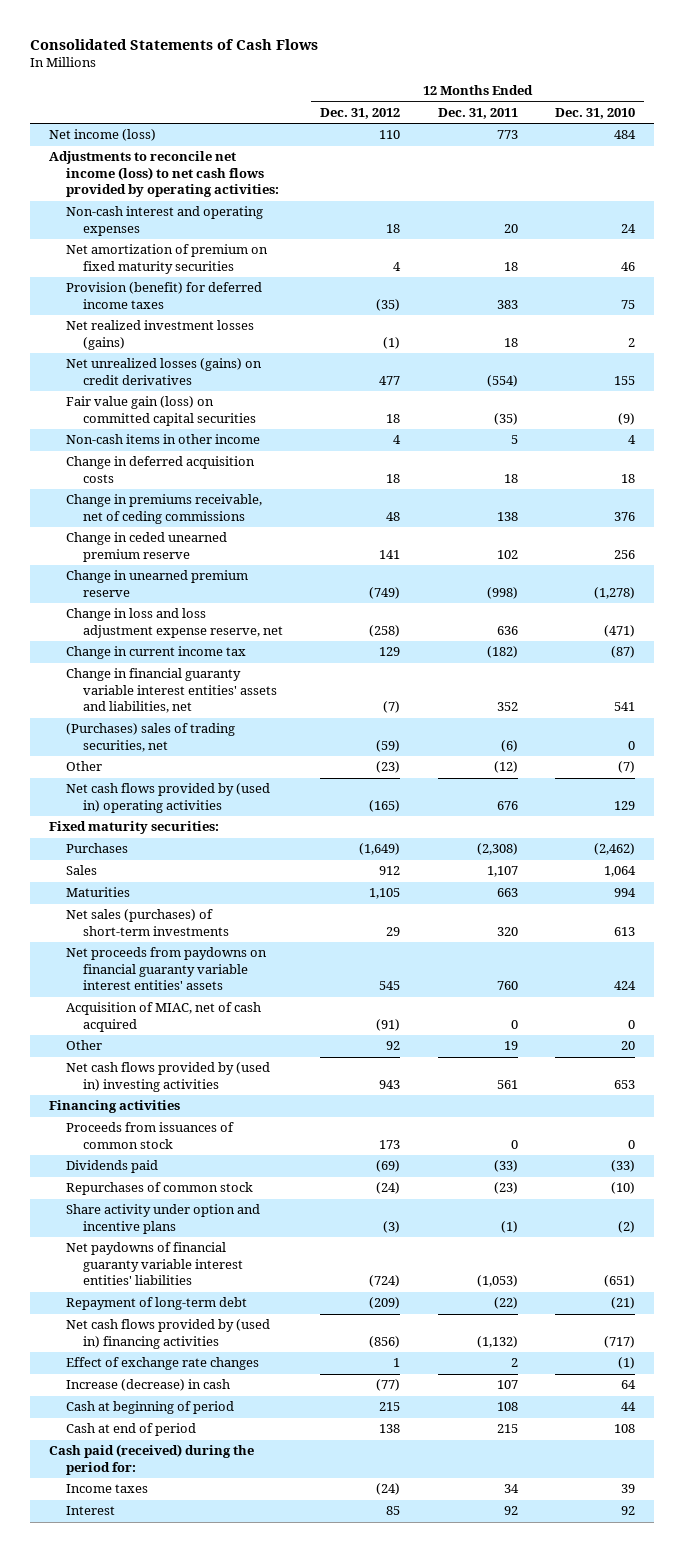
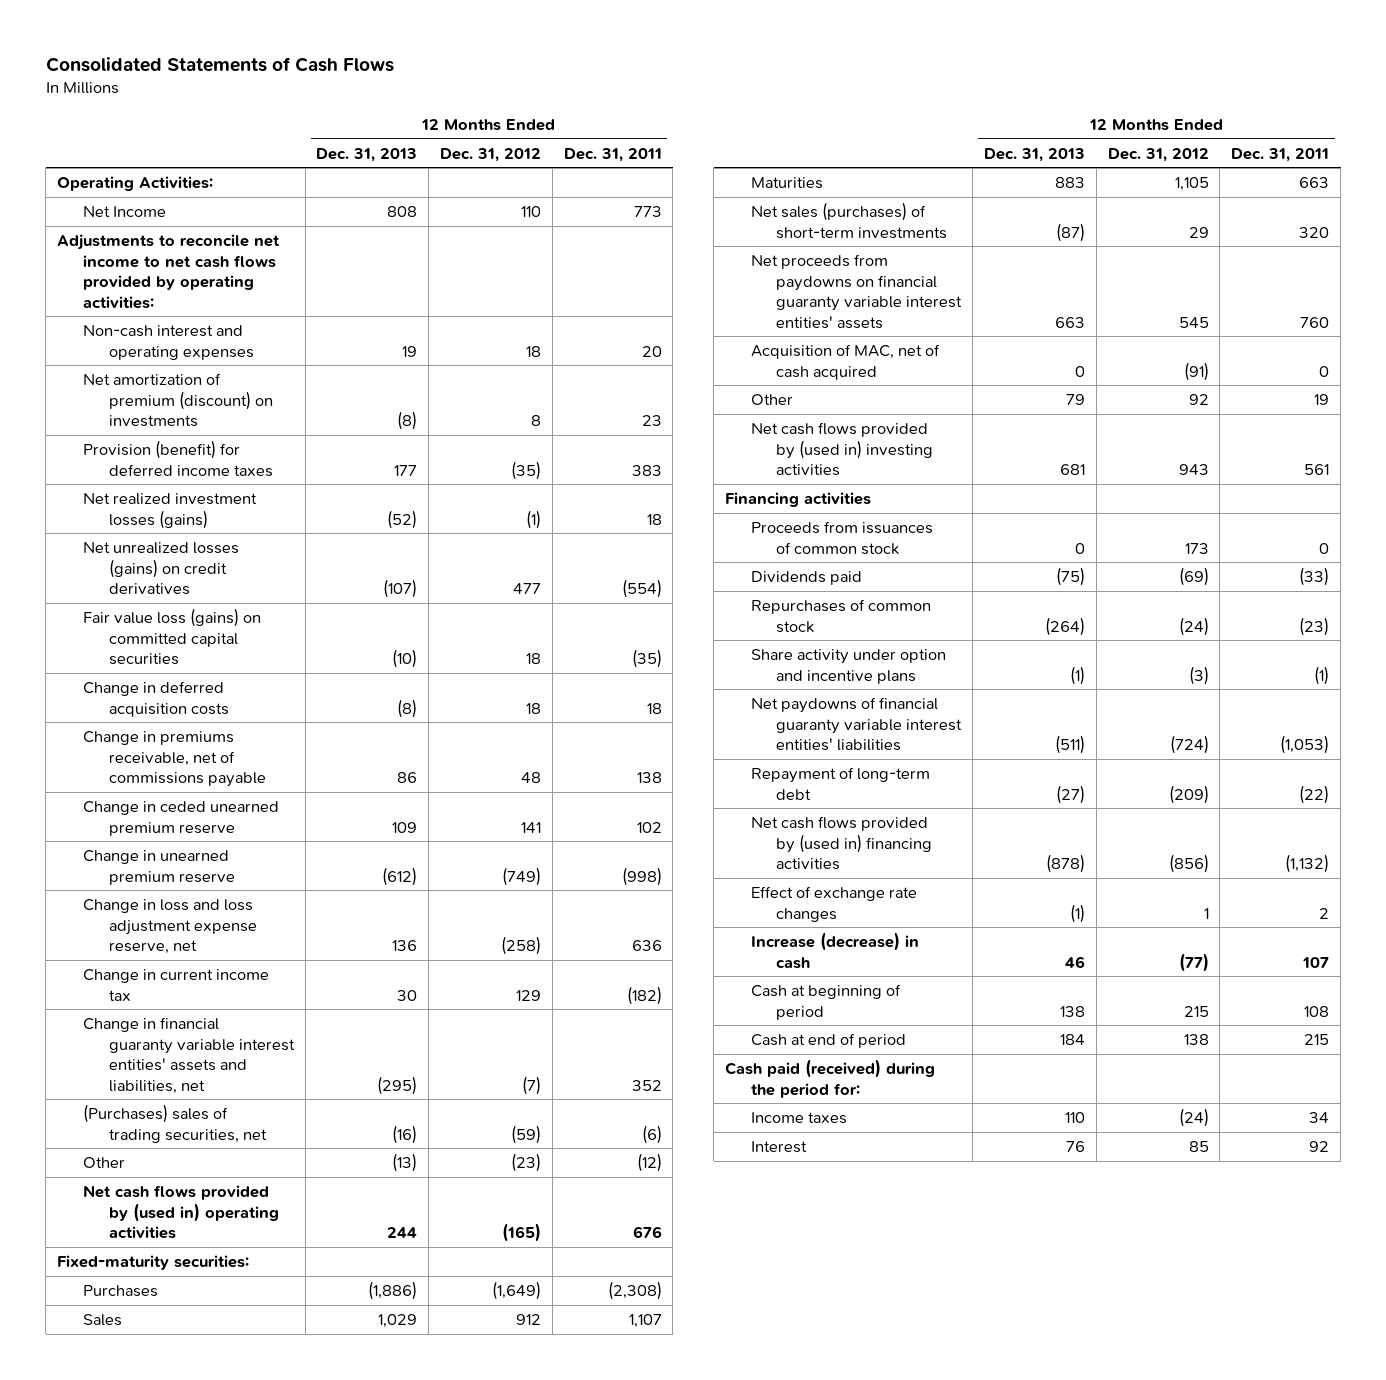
[554,107,635,119] Dec. 31, 2010 -> none
none -> [316,147,418,162] Dec. 31, 2013
none -> [57,176,214,192] Operating Activities:
[48,129,156,142] Net income (loss) -> [82,206,166,218] Net Income
[48,151,279,198] Adjustments to reconcile net income (loss) to net cash flows provided by operating activities: -> [57,234,281,309] Adjustments to reconcile net income to net cash flows provided by operating activities:
[65,244,268,274] Net amortization of premium on fixed maturity securities -> [82,373,273,428] Net amortization of premium (discount) on investments
[393,261,402,271] 4 -> [530,415,541,427] 8
[503,261,518,271] 18 -> [641,415,662,427] 23
[65,434,260,445] Non-cash items in other income -> none
[65,396,257,426] Fair value gain (loss) on committed capital securities -> [82,608,261,666] Fair value loss (gains) on committed capital securities
[65,494,262,524] Change in premiums receivable, net of ceding commissions -> [82,731,266,788] Change in premiums receivable, net of commissions payable
[48,821,219,835] Fixed maturity securities: -> [57,1255,250,1271] Fixed-maturity securities:
[65,1002,261,1032] Acquisition of MIAC, net of cash acquired -> [750,344,940,380] Acquisition of MAC, net of cash acquired

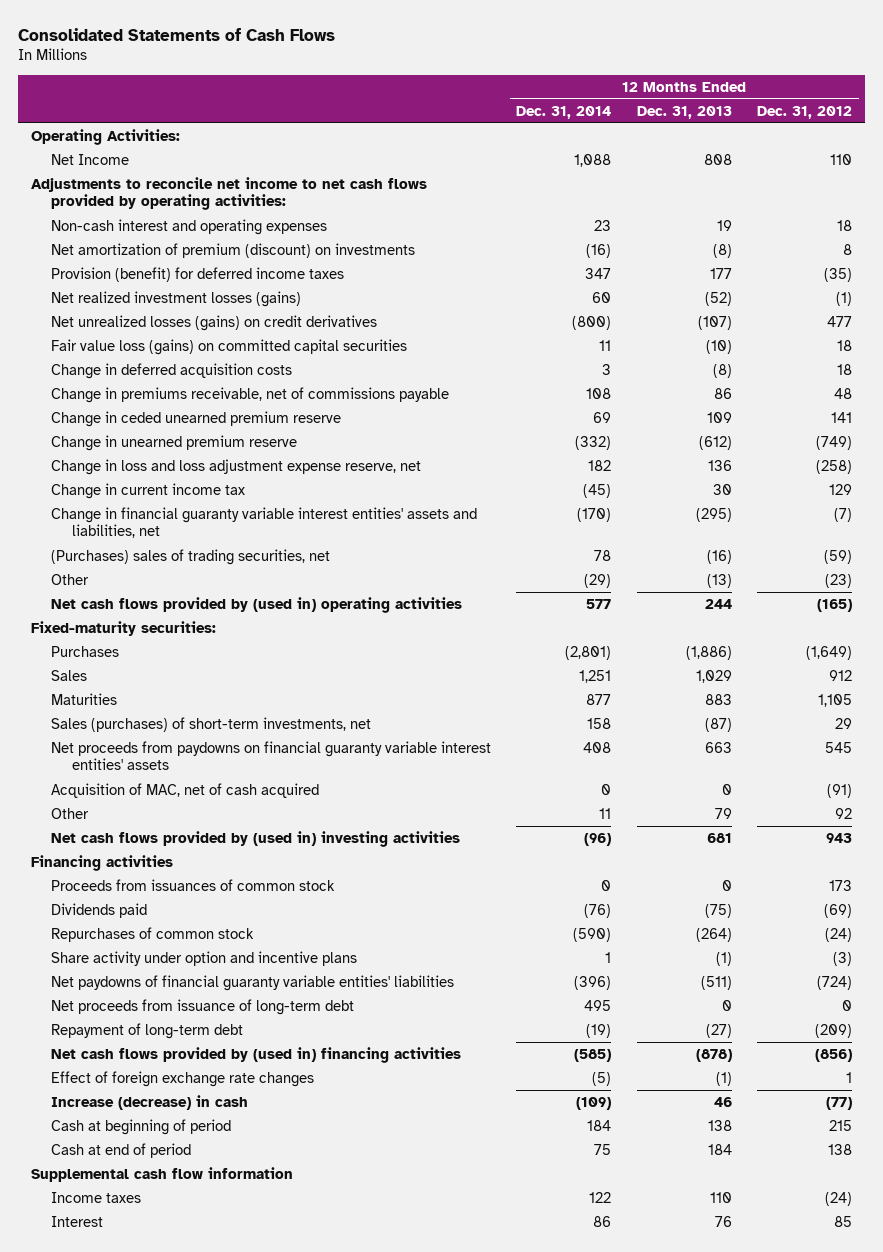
[563,147,662,162] Dec. 31, 2011 -> none
none -> [516,105,612,119] Dec. 31, 2014
[750,202,948,239] Net sales (purchases) of short-term investments -> [51,716,372,732] Sales (purchases) of short-term investments, net
[750,697,963,752] Net paydowns of financial guaranty variable interest entities' liabilities -> [51,974,455,991] Net paydowns of financial guaranty variable entities' liabilities
none -> [51,998,355,1015] Net proceeds from issuance of long-term debt
[750,886,917,922] Effect of exchange rate changes -> [51,1070,315,1087] Effect of foreign exchange rate changes
[724,1059,935,1098] Cash paid (received) during the period for: -> none
none -> [30,1166,293,1182] Supplemental cash flow information

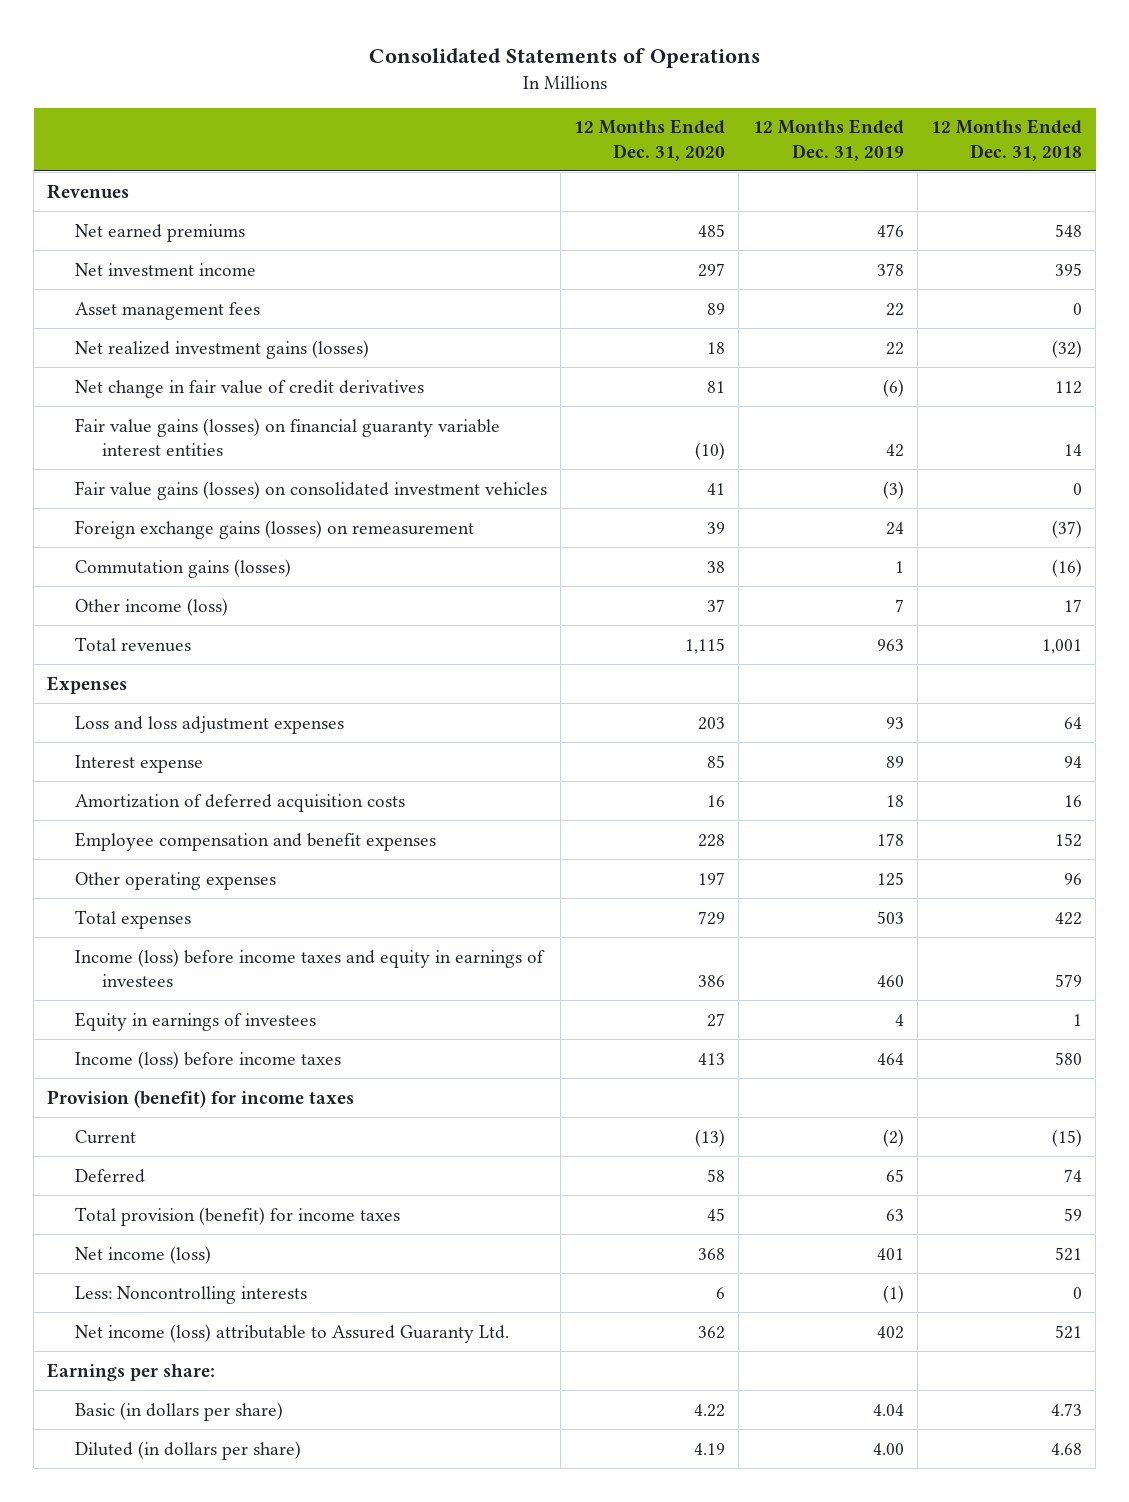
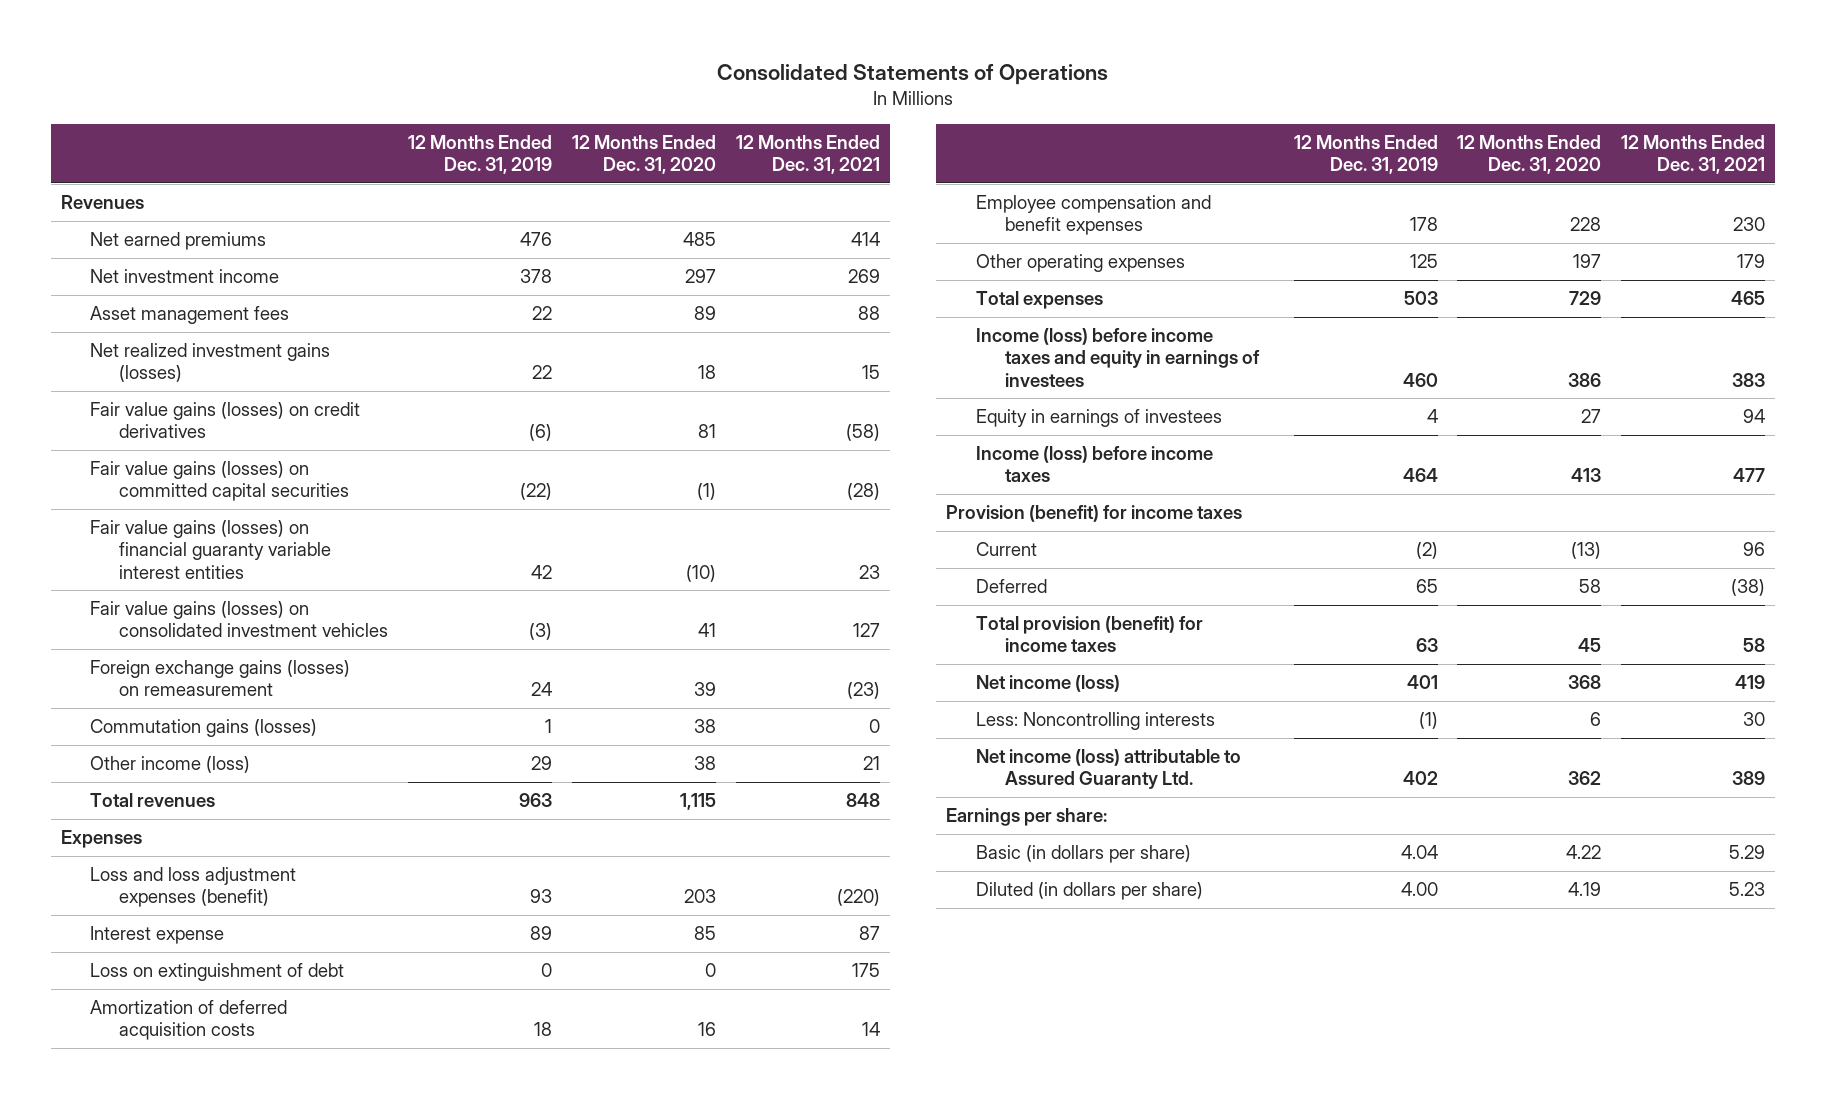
[930,119,1082,161] 12 Months Ended Dec. 31, 2018 -> none
none -> [735,135,880,175] 12 Months Ended Dec. 31, 2021
[74,379,424,398] Net change in fair value of credit derivatives -> [90,402,361,439] Fair value gains (losses) on credit derivatives
none -> [90,461,350,502] Fair value gains (losses) on committed capital securities
[707,598,726,612] 37 -> [693,756,716,771] 38
[894,598,904,612] 7 -> [531,756,553,771] 29
[74,715,344,734] Loss and loss adjustment expenses -> [90,867,297,908] Loss and loss adjustment expenses (benefit)
none -> [90,963,345,982] Loss on extinguishment of debt

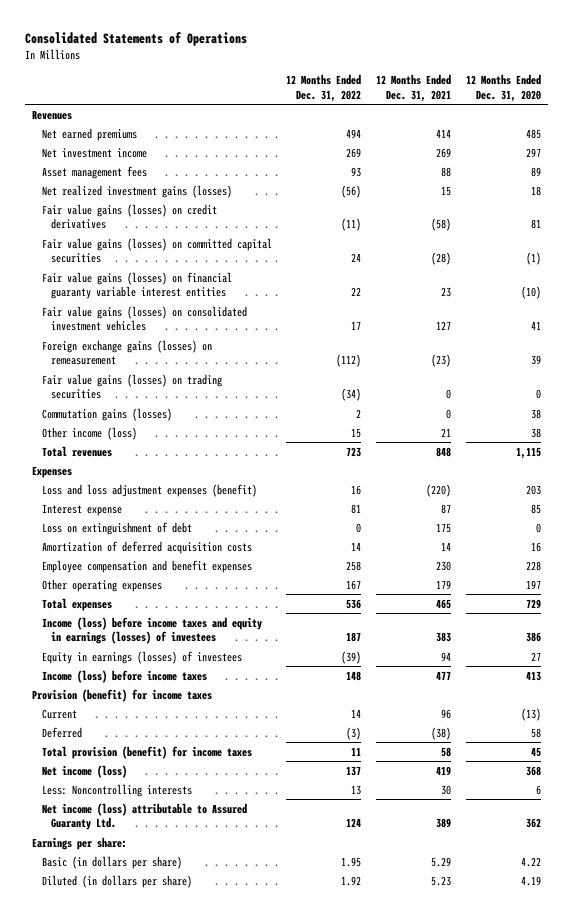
[408,135,553,175] 12 Months Ended Dec. 31, 2019 -> none
none -> [286,74,362,102] 12 Months Ended Dec. 31, 2022
none -> [41,373,222,400] Fair value gains (losses) on trading securities
[975,328,1260,387] Income (loss) before income taxes and equity in earnings of investees -> [41,616,262,645] Income (loss) before income taxes and equity in earnings (losses) of investees
[975,409,1222,428] Equity in earnings of investees -> [41,650,242,664] Equity in earnings (losses) of investees

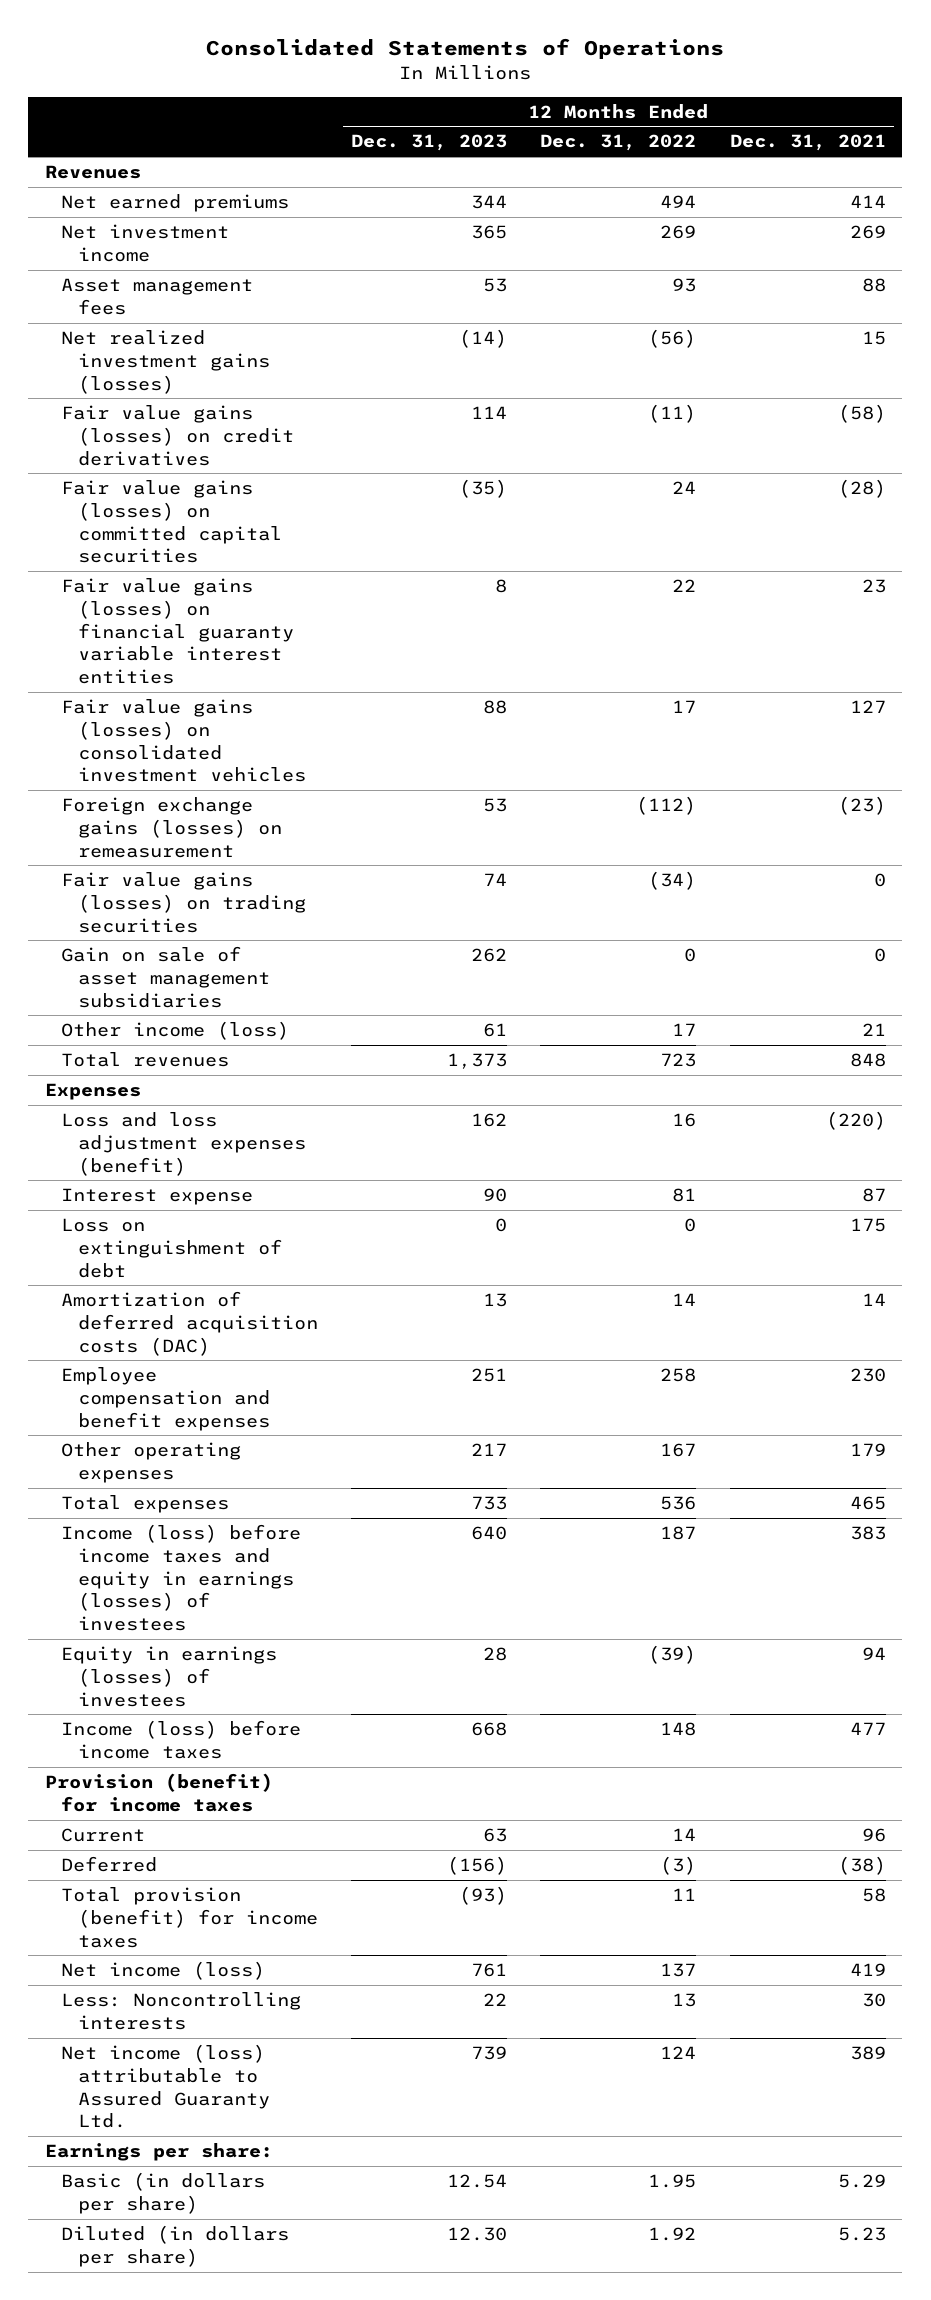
[465,74,541,102] 12 Months Ended Dec. 31, 2020 -> none
none -> [350,134,507,152] Dec. 31, 2023
[41,407,172,421] Commutation gains (losses) -> none
none -> [61,946,270,1008] Gain on sale of asset management subsidiaries
[351,427,362,438] 15 -> [672,1023,697,1037] 17
[41,540,252,554] Amortization of deferred acquisition costs -> [61,1291,318,1356] Amortization of deferred acquisition costs (DAC)

